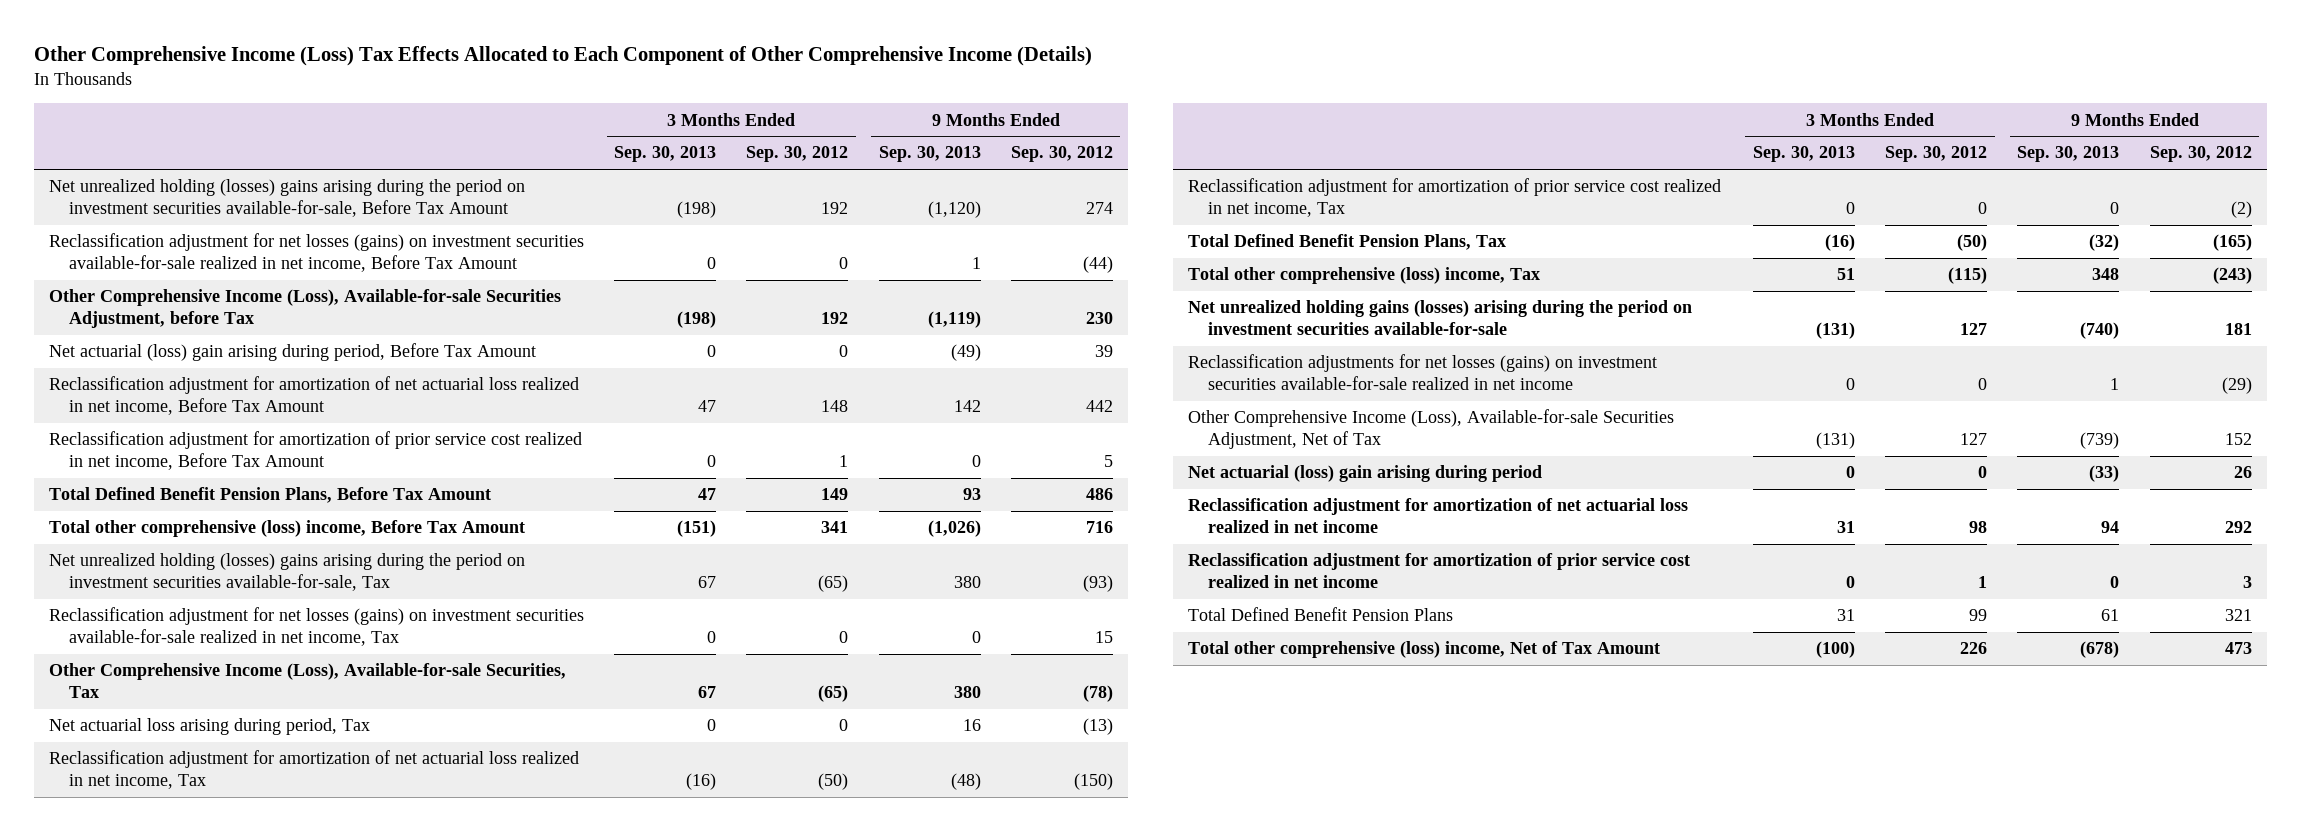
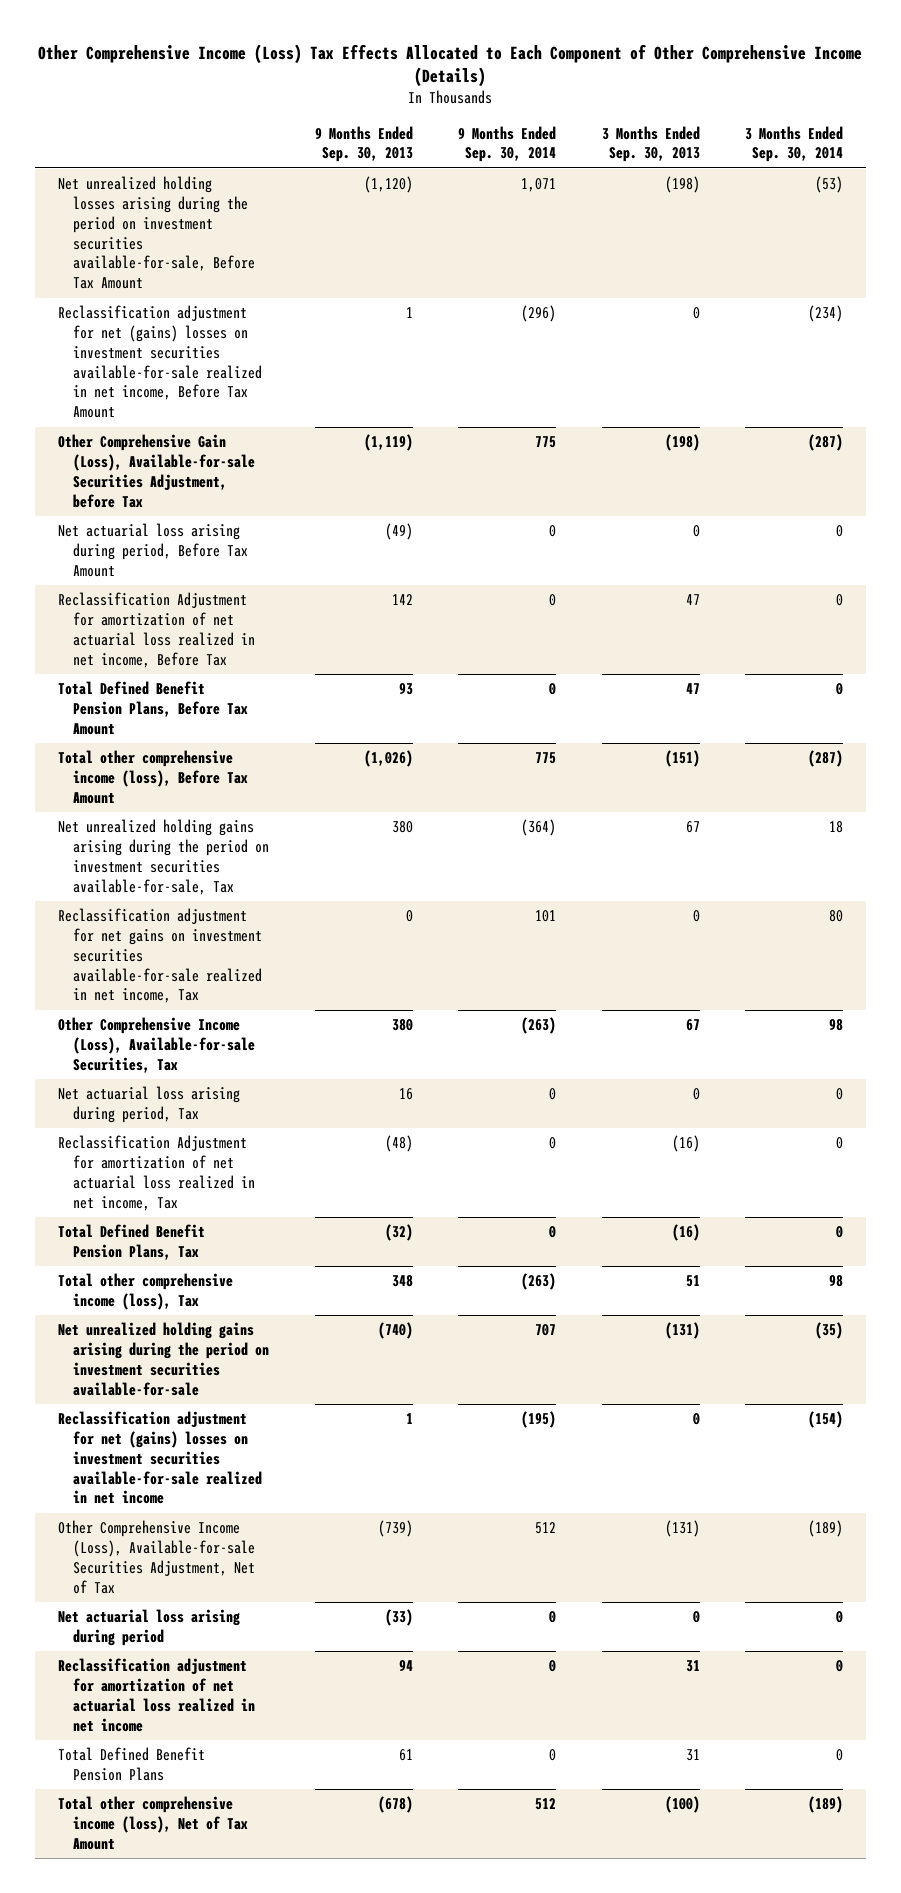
[746,146,849,163] Sep. 30, 2012 -> none
[1010,146,1113,163] Sep. 30, 2012 -> none
none -> [458,125,557,163] 9 Months Ended Sep. 30, 2014
none -> [745,125,844,163] 3 Months Ended Sep. 30, 2014
[48,431,582,471] Reclassification adjustment for amortization of prior service cost realized in net income, Before Tax Amount -> none
[48,179,525,218] Net unrealized holding (losses) gains arising during the period on investment securities available-for-sale, Before Tax Amount -> [57,176,256,290] Net unrealized holding losses arising during the period on investment securities available-for-sale, Before Tax Amount
[48,233,584,273] Reclassification adjustment for net losses (gains) on investment securities available-for-sale realized in net income, Before Tax Amount -> [57,305,263,419] Reclassification adjustment for net (gains) losses on investment securities available-for-sale realized in net income, Before Tax Amount
[48,289,561,329] Other Comprehensive Income (Loss), Available-for-sale Securities Adjustment, before Tax -> [57,434,256,508] Other Comprehensive Gain (Loss), Available-for-sale Securities Adjustment, before Tax
[48,343,536,362] Net actuarial (loss) gain arising during period, Before Tax Amount -> [57,523,249,577] Net actuarial loss arising during period, Before Tax Amount
[48,376,579,416] Reclassification adjustment for amortization of net actuarial loss realized in net income, Before Tax Amount -> [57,592,256,668] Reclassification Adjustment for amortization of net actuarial loss realized in net income, Before Tax
[48,520,525,538] Total other comprehensive (loss) income, Before Tax Amount -> [57,750,249,804] Total other comprehensive income (loss), Before Tax Amount
[48,553,525,592] Net unrealized holding (losses) gains arising during the period on investment securities available-for-sale, Tax -> [57,819,270,895] Net unrealized holding gains arising during the period on investment securities available-for-sale, Tax
[48,607,584,647] Reclassification adjustment for net losses (gains) on investment securities available-for-sale realized in net income, Tax -> [57,908,263,1004] Reclassification adjustment for net gains on investment securities available-for-sale realized in net income, Tax
[1187,178,1721,218] Reclassification adjustment for amortization of prior service cost realized in net income, Tax -> none
[48,750,579,790] Reclassification adjustment for amortization of net actuarial loss realized in net income, Tax -> [57,1135,256,1211] Reclassification Adjustment for amortization of net actuarial loss realized in net income, Tax
[1187,267,1540,285] Total other comprehensive (loss) income, Tax -> [57,1273,233,1310] Total other comprehensive income (loss), Tax
[1187,300,1692,336] Net unrealized holding gains (losses) arising during the period on investment securities available-for-sale -> [57,1322,270,1396] Net unrealized holding gains arising during the period on investment securities available-for-sale
[1187,354,1657,391] Reclassification adjustments for net losses (gains) on investment securities available-for-sale realized in net income -> [57,1411,263,1505] Reclassification adjustment for net (gains) losses on investment securities available-for-sale realized in net income
[1187,465,1542,483] Net actuarial (loss) gain arising during period -> [57,1609,240,1646] Net actuarial loss arising during period
[1187,553,1690,589] Reclassification adjustment for amortization of prior service cost realized in net income -> none
[1187,641,1660,659] Total other comprehensive (loss) income, Net of Tax Amount -> [57,1796,249,1850] Total other comprehensive income (loss), Net of Tax Amount

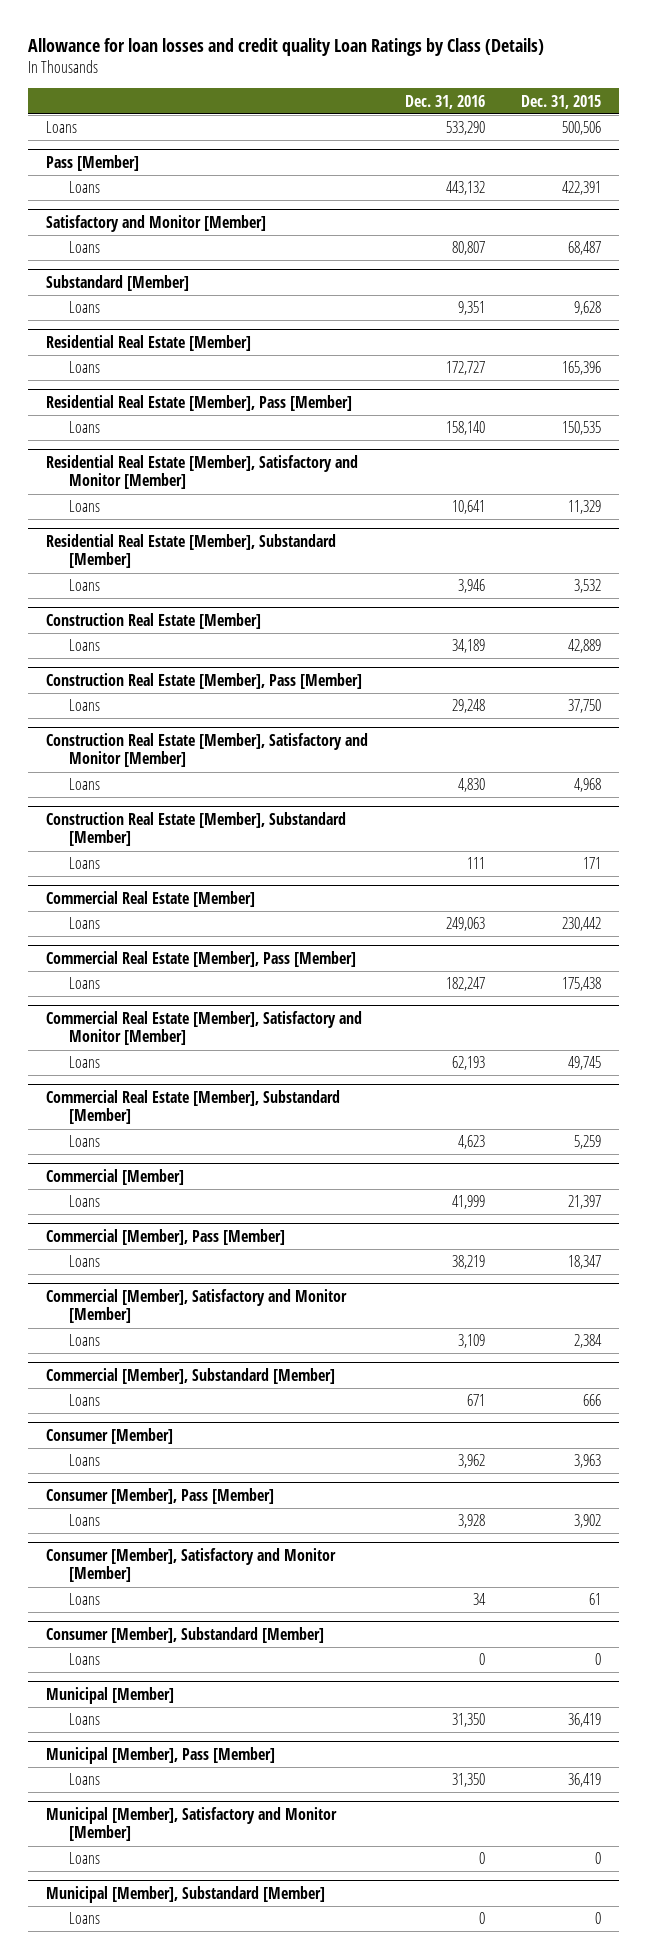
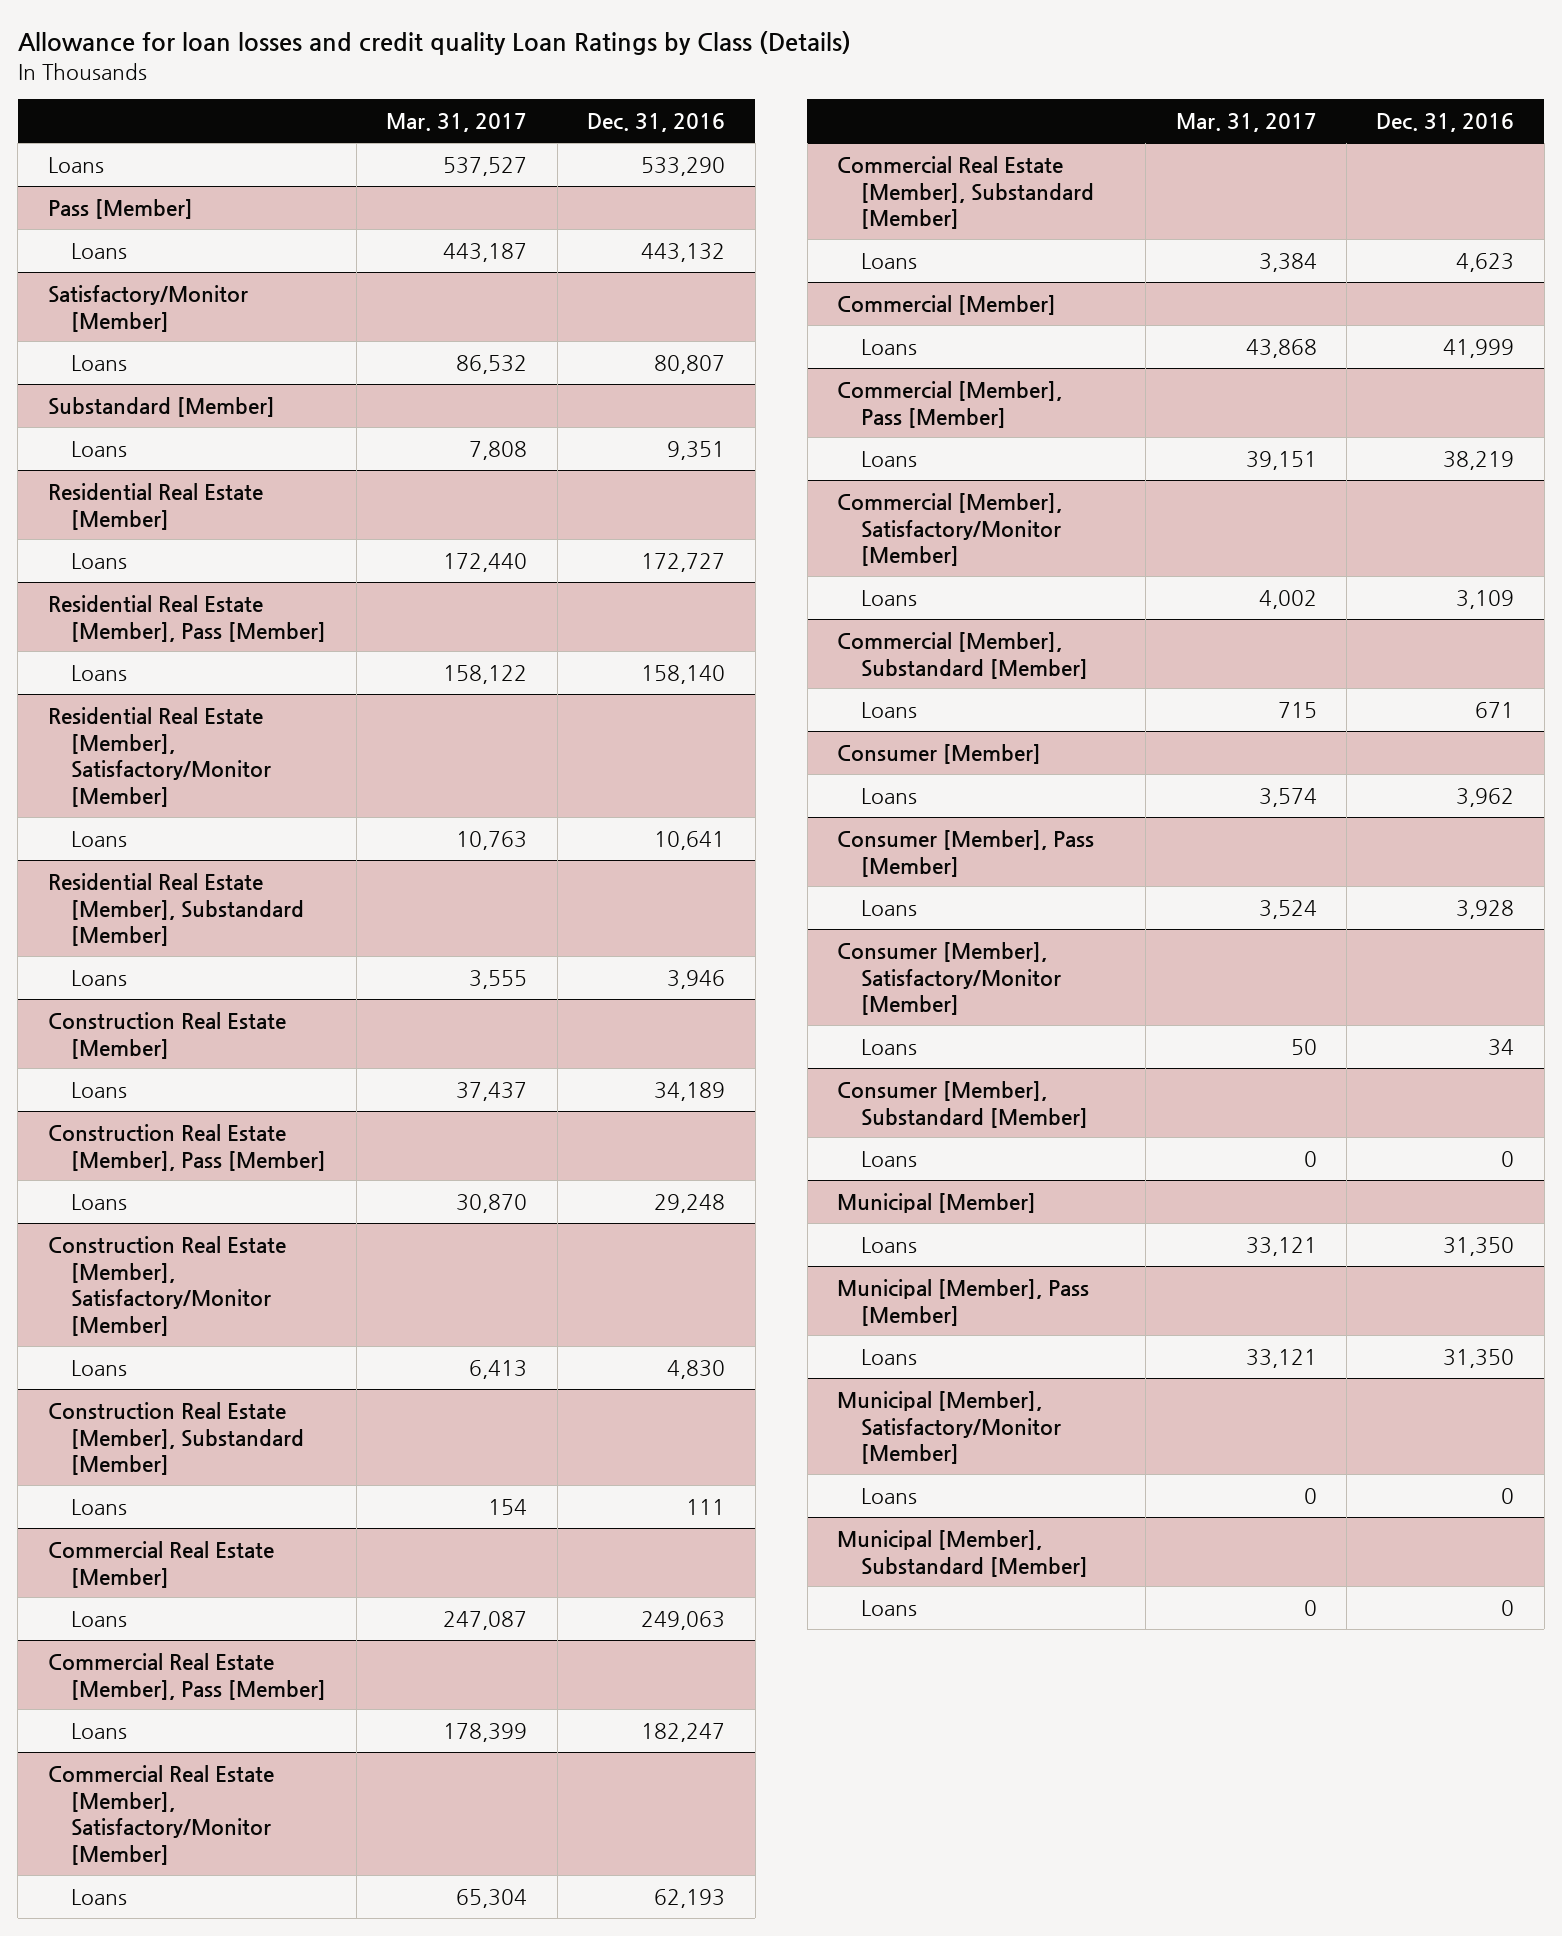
[520,94,601,109] Dec. 31, 2015 -> none
none -> [386,113,528,133] Mar. 31, 2017
[46,214,267,232] Satisfactory and Monitor [Member] -> [47,284,248,332] Satisfactory/Monitor [Member]
[46,454,359,490] Residential Real Estate [Member], Satisfactory and Monitor [Member] -> [47,706,272,808] Residential Real Estate [Member], Satisfactory/Monitor [Member]
[46,732,369,768] Construction Real Estate [Member], Satisfactory and Monitor [Member] -> [47,1235,286,1337] Construction Real Estate [Member], Satisfactory/Monitor [Member]
[46,1010,363,1046] Commercial Real Estate [Member], Satisfactory and Monitor [Member] -> [47,1764,274,1866] Commercial Real Estate [Member], Satisfactory/Monitor [Member]
[46,1288,348,1324] Commercial [Member], Satisfactory and Monitor [Member] -> [837,492,1063,567] Commercial [Member], Satisfactory/Monitor [Member]
[46,1547,337,1583] Consumer [Member], Satisfactory and Monitor [Member] -> [837,941,1061,1016] Consumer [Member], Satisfactory/Monitor [Member]
[46,1806,338,1842] Municipal [Member], Satisfactory and Monitor [Member] -> [837,1390,1061,1465] Municipal [Member], Satisfactory/Monitor [Member]

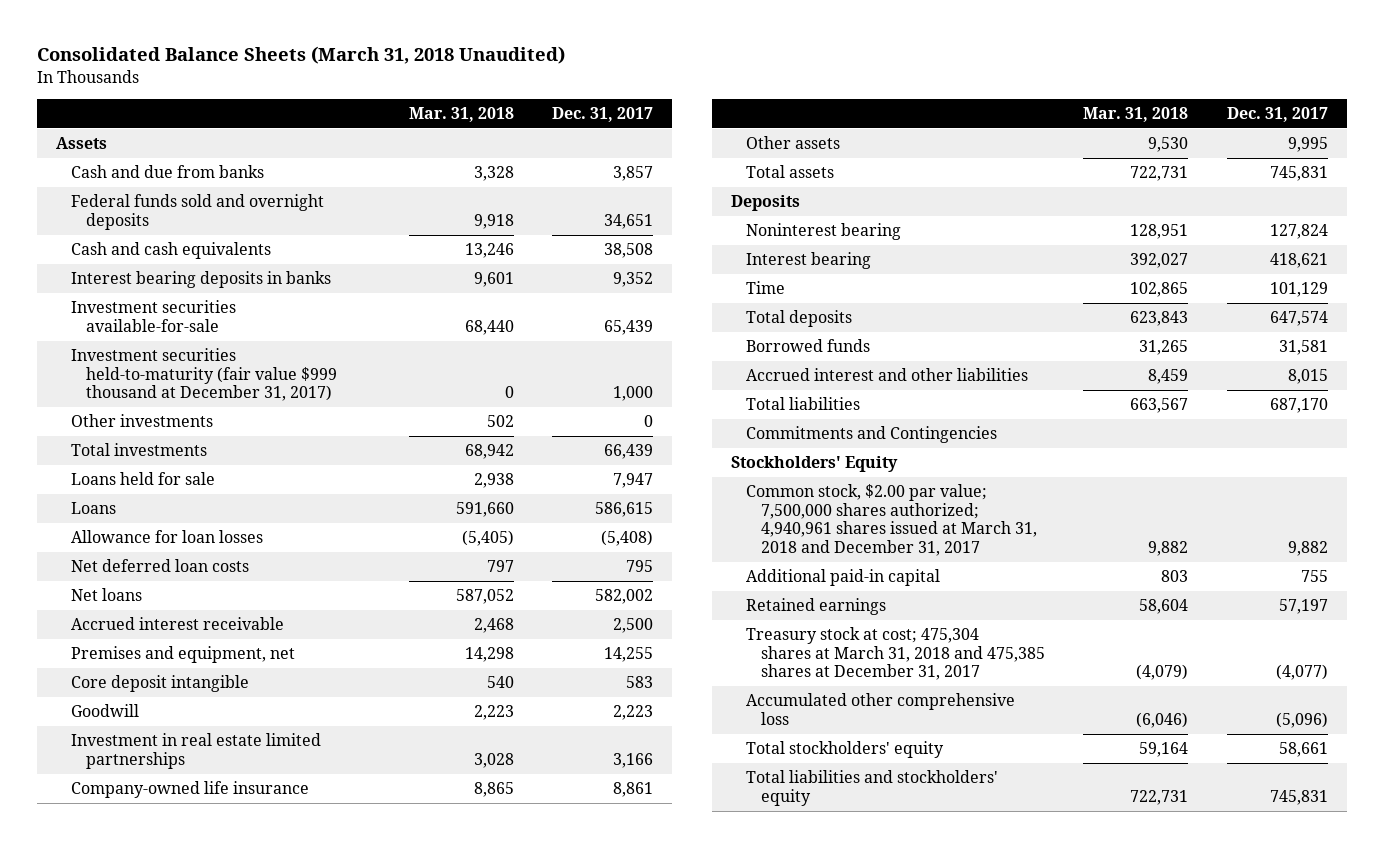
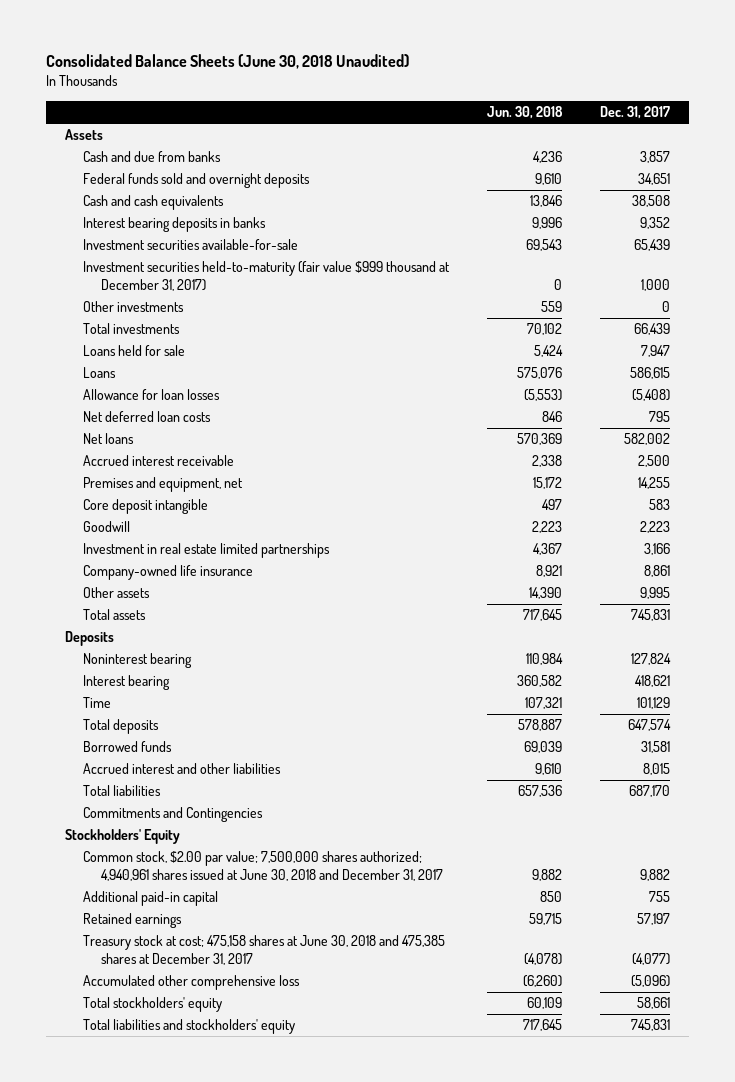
[36,46,565,65] Consolidated Balance Sheets (March 31, 2018 Unaudited) -> [45,54,409,70] Consolidated Balance Sheets (June 30, 2018 Unaudited)
[408,106,514,122] Mar. 31, 2018 -> none
none -> [487,105,564,119] Jun. 30, 2018
[745,484,1038,556] Common stock, $2.00 par value; 7,500,000 shares authorized; 4,940,961 shares issued at March 31, 2018 and December 31, 2017 -> [83,851,444,881] Common stock, $2.00 par value; 7,500,000 shares authorized; 4,940,961 shares issued at June 30, 2018 and December 31, 2017
[745,627,1046,681] Treasury stock at cost; 475,304 shares at March 31, 2018 and 475,385 shares at December 31, 2017 -> [83,935,446,965] Treasury stock at cost; 475,158 shares at June 30, 2018 and 475,385 shares at December 31, 2017

